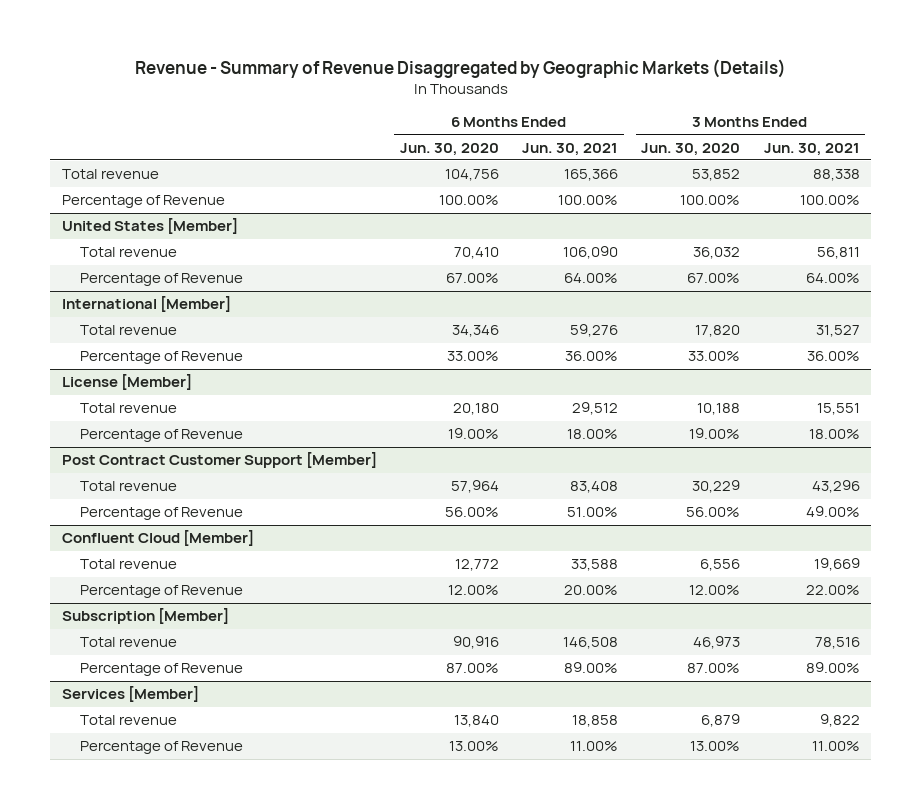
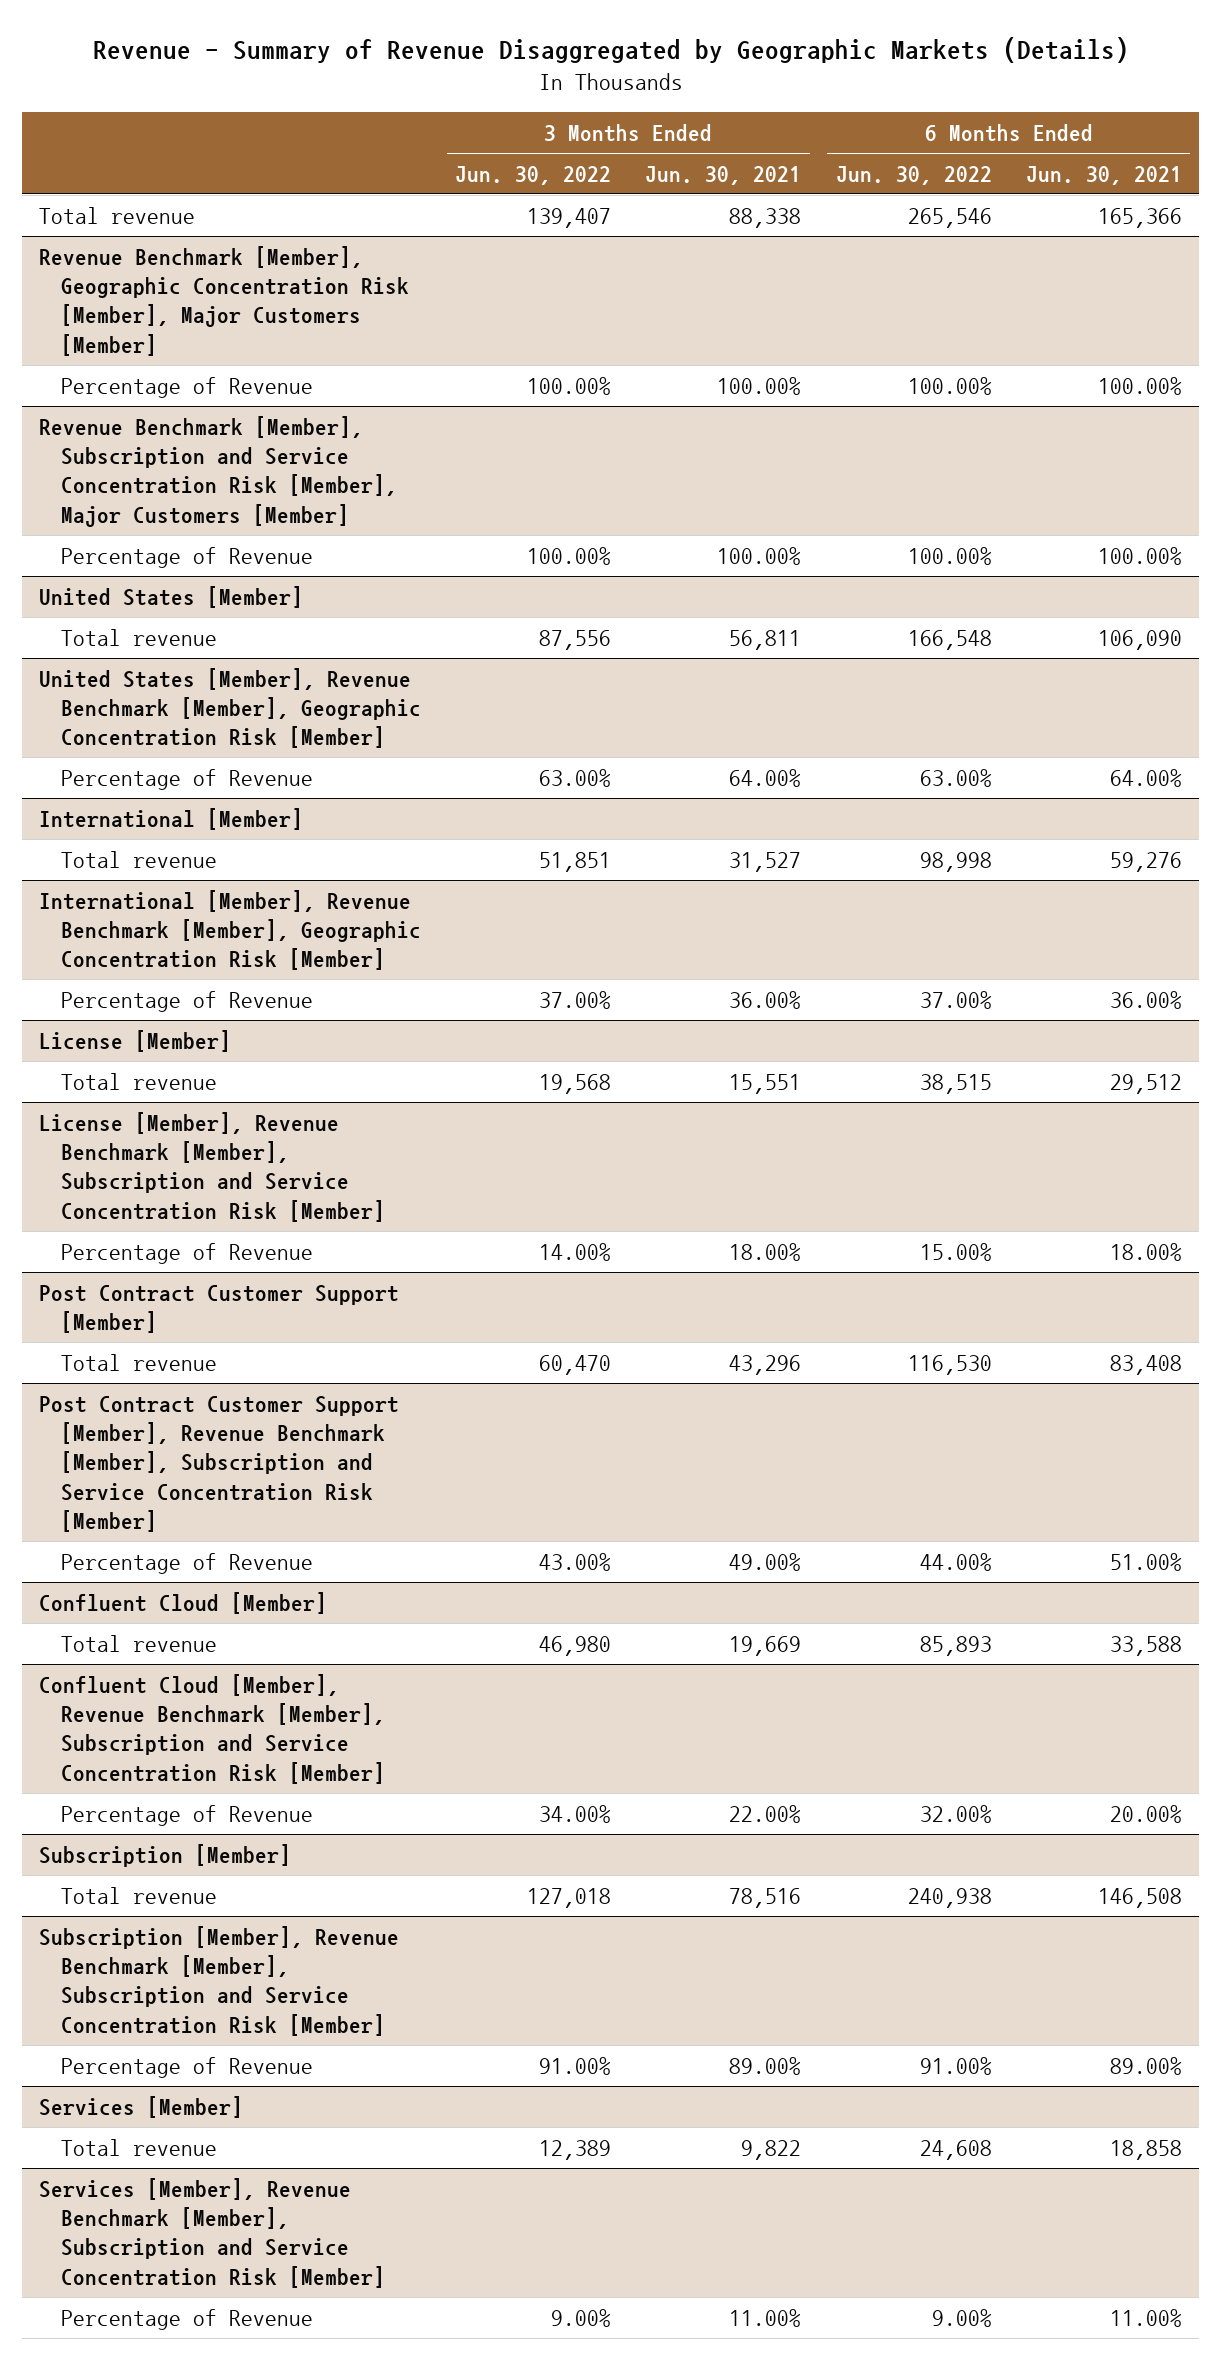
[400,142,500,156] Jun. 30, 2020 -> none
[641,142,741,156] Jun. 30, 2020 -> none
none -> [455,165,612,185] Jun. 30, 2022
none -> [835,165,992,185] Jun. 30, 2022
none -> [39,245,409,356] Revenue Benchmark [Member], Geographic Concentration Risk [Member], Major Customers [Member]
none -> [39,415,397,527] Revenue Benchmark [Member], Subscription and Service Concentration Risk [Member], Major Customers [Member]
none -> [60,546,313,568] Percentage of Revenue
none -> [39,667,421,749] United States [Member], Revenue Benchmark [Member], Geographic Concentration Risk [Member]
none -> [39,889,421,971] International [Member], Revenue Benchmark [Member], Geographic Concentration Risk [Member]
none -> [39,1111,385,1222] License [Member], Revenue Benchmark [Member], Subscription and Service Concentration Risk [Member]
none -> [39,1395,400,1533] Post Contract Customer Support [Member], Revenue Benchmark [Member], Subscription and Service Concentration Risk [Member]
none -> [39,1673,385,1784] Confluent Cloud [Member], Revenue Benchmark [Member], Subscription and Service Concentration Risk [Member]
none -> [39,1925,400,2036] Subscription [Member], Revenue Benchmark [Member], Subscription and Service Concentration Risk [Member]
none -> [39,2177,385,2288] Services [Member], Revenue Benchmark [Member], Subscription and Service Concentration Risk [Member]

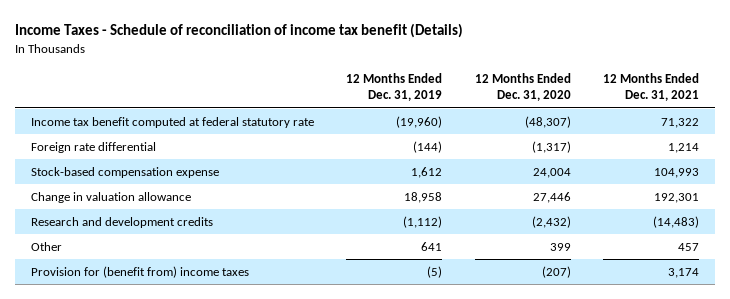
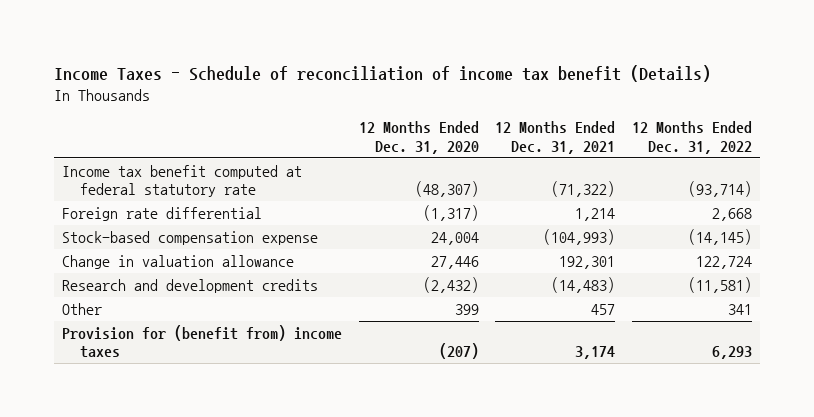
[346,73,443,102] 12 Months Ended Dec. 31, 2019 -> none
none -> [631,121,752,154] 12 Months Ended Dec. 31, 2022
[661,118,700,129] 71,322 -> [551,181,616,198] (71,322)
[654,168,700,179] 104,993 -> [543,228,616,245] (104,993)

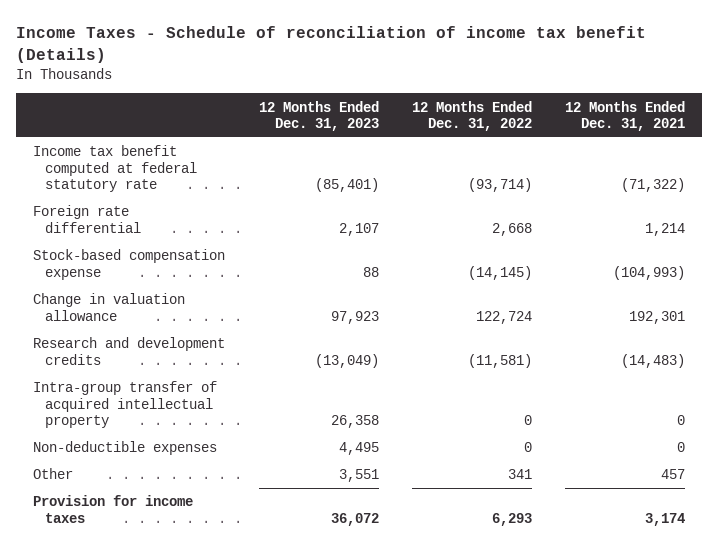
[358,121,479,154] 12 Months Ended Dec. 31, 2020 -> none
none -> [258,100,379,131] 12 Months Ended Dec. 31, 2023
none -> [33,381,218,428] Intra-group transfer of acquired intellectual property
none -> [33,441,218,456] Non-deductible expenses
[62,324,343,359] Provision for (benefit from) income taxes -> [33,495,194,523] Provision for income taxes

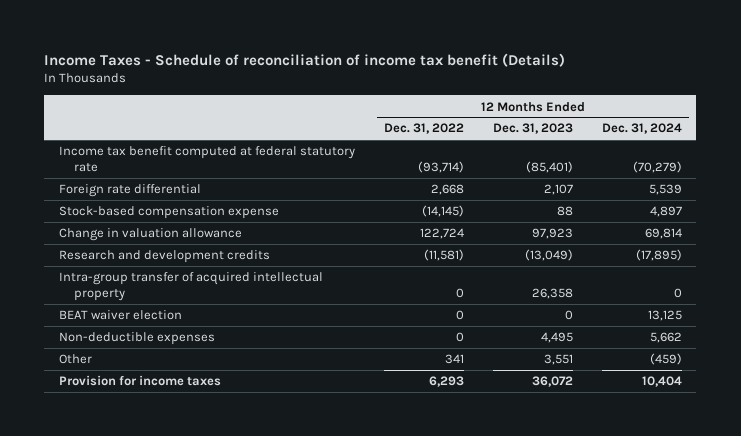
[565,100,686,131] 12 Months Ended Dec. 31, 2021 -> none
none -> [601,123,682,135] Dec. 31, 2024
none -> [58,310,182,321] BEAT waiver election

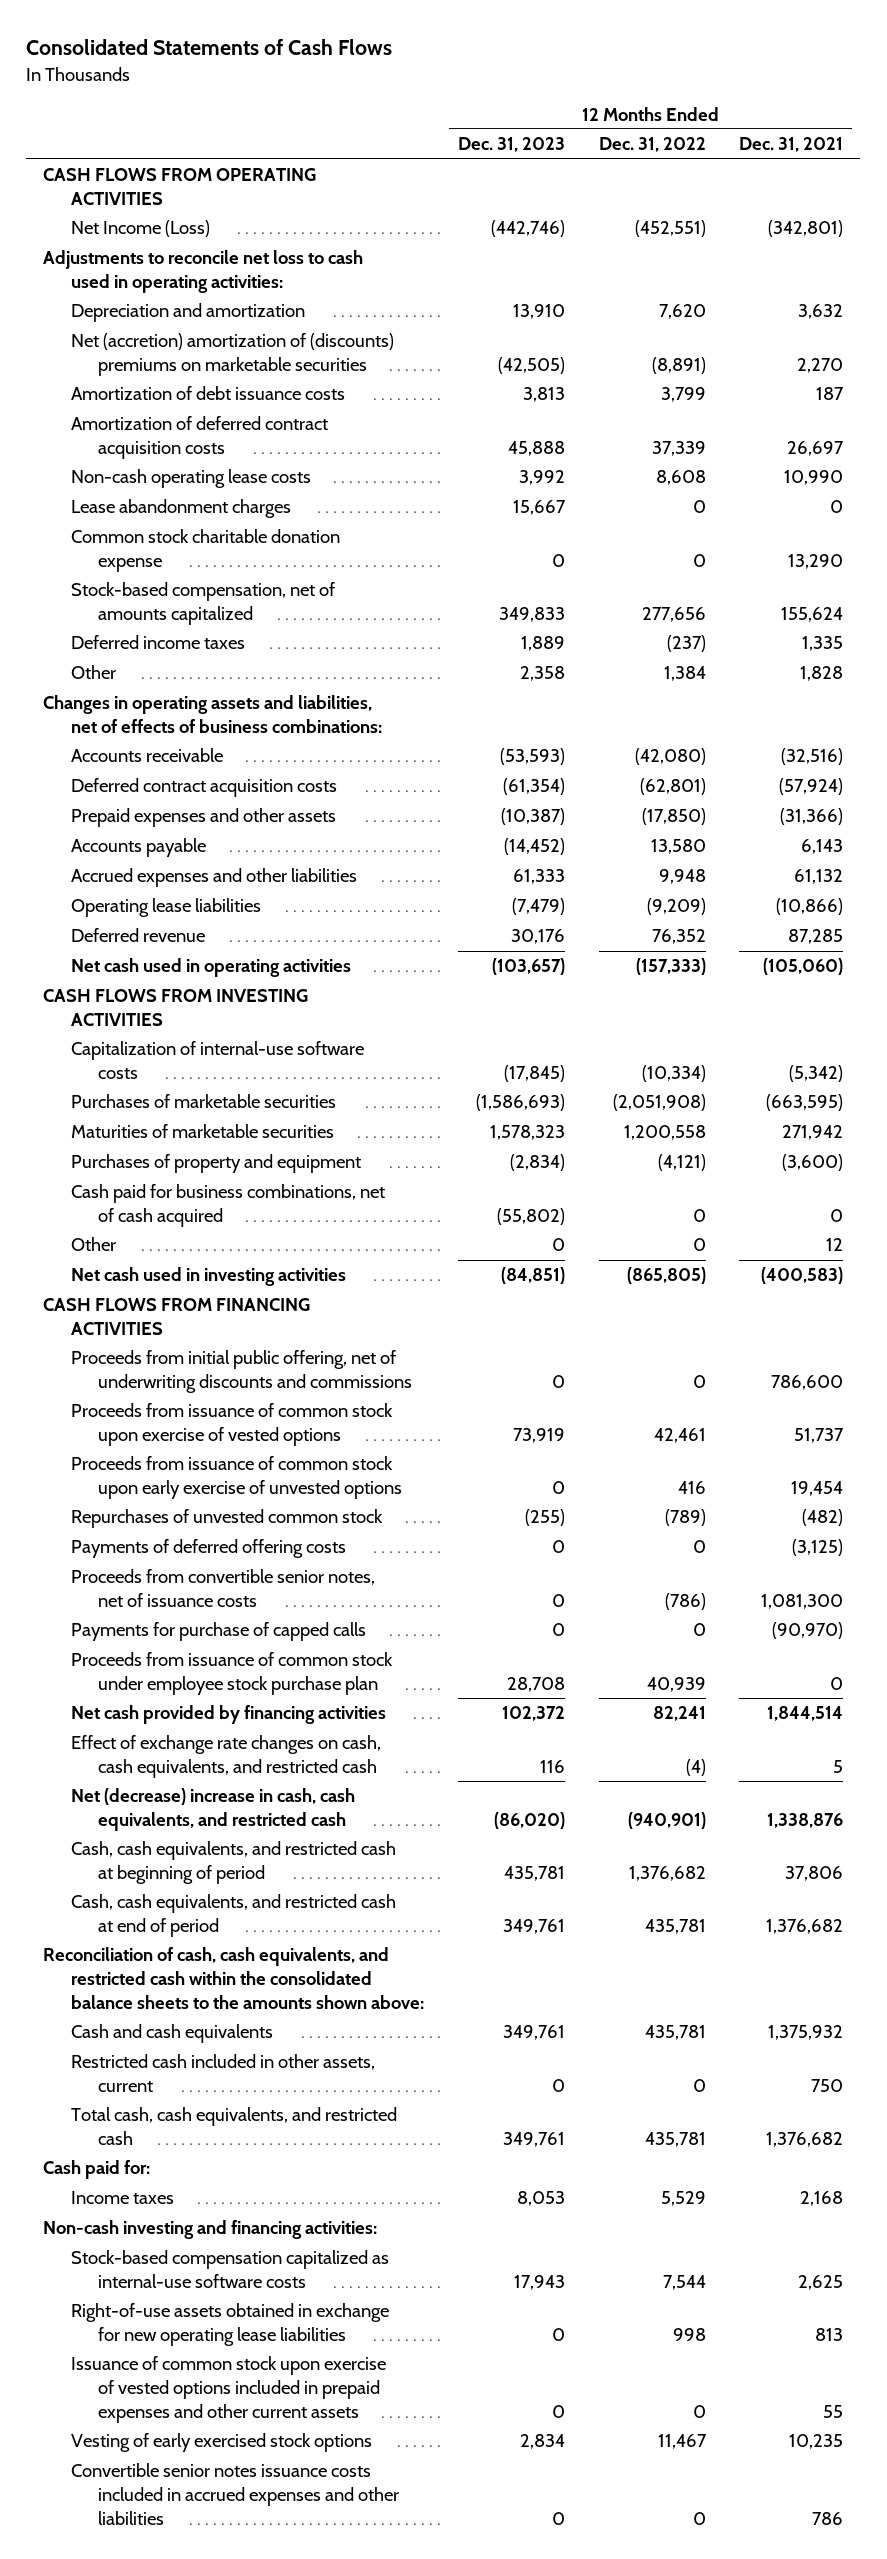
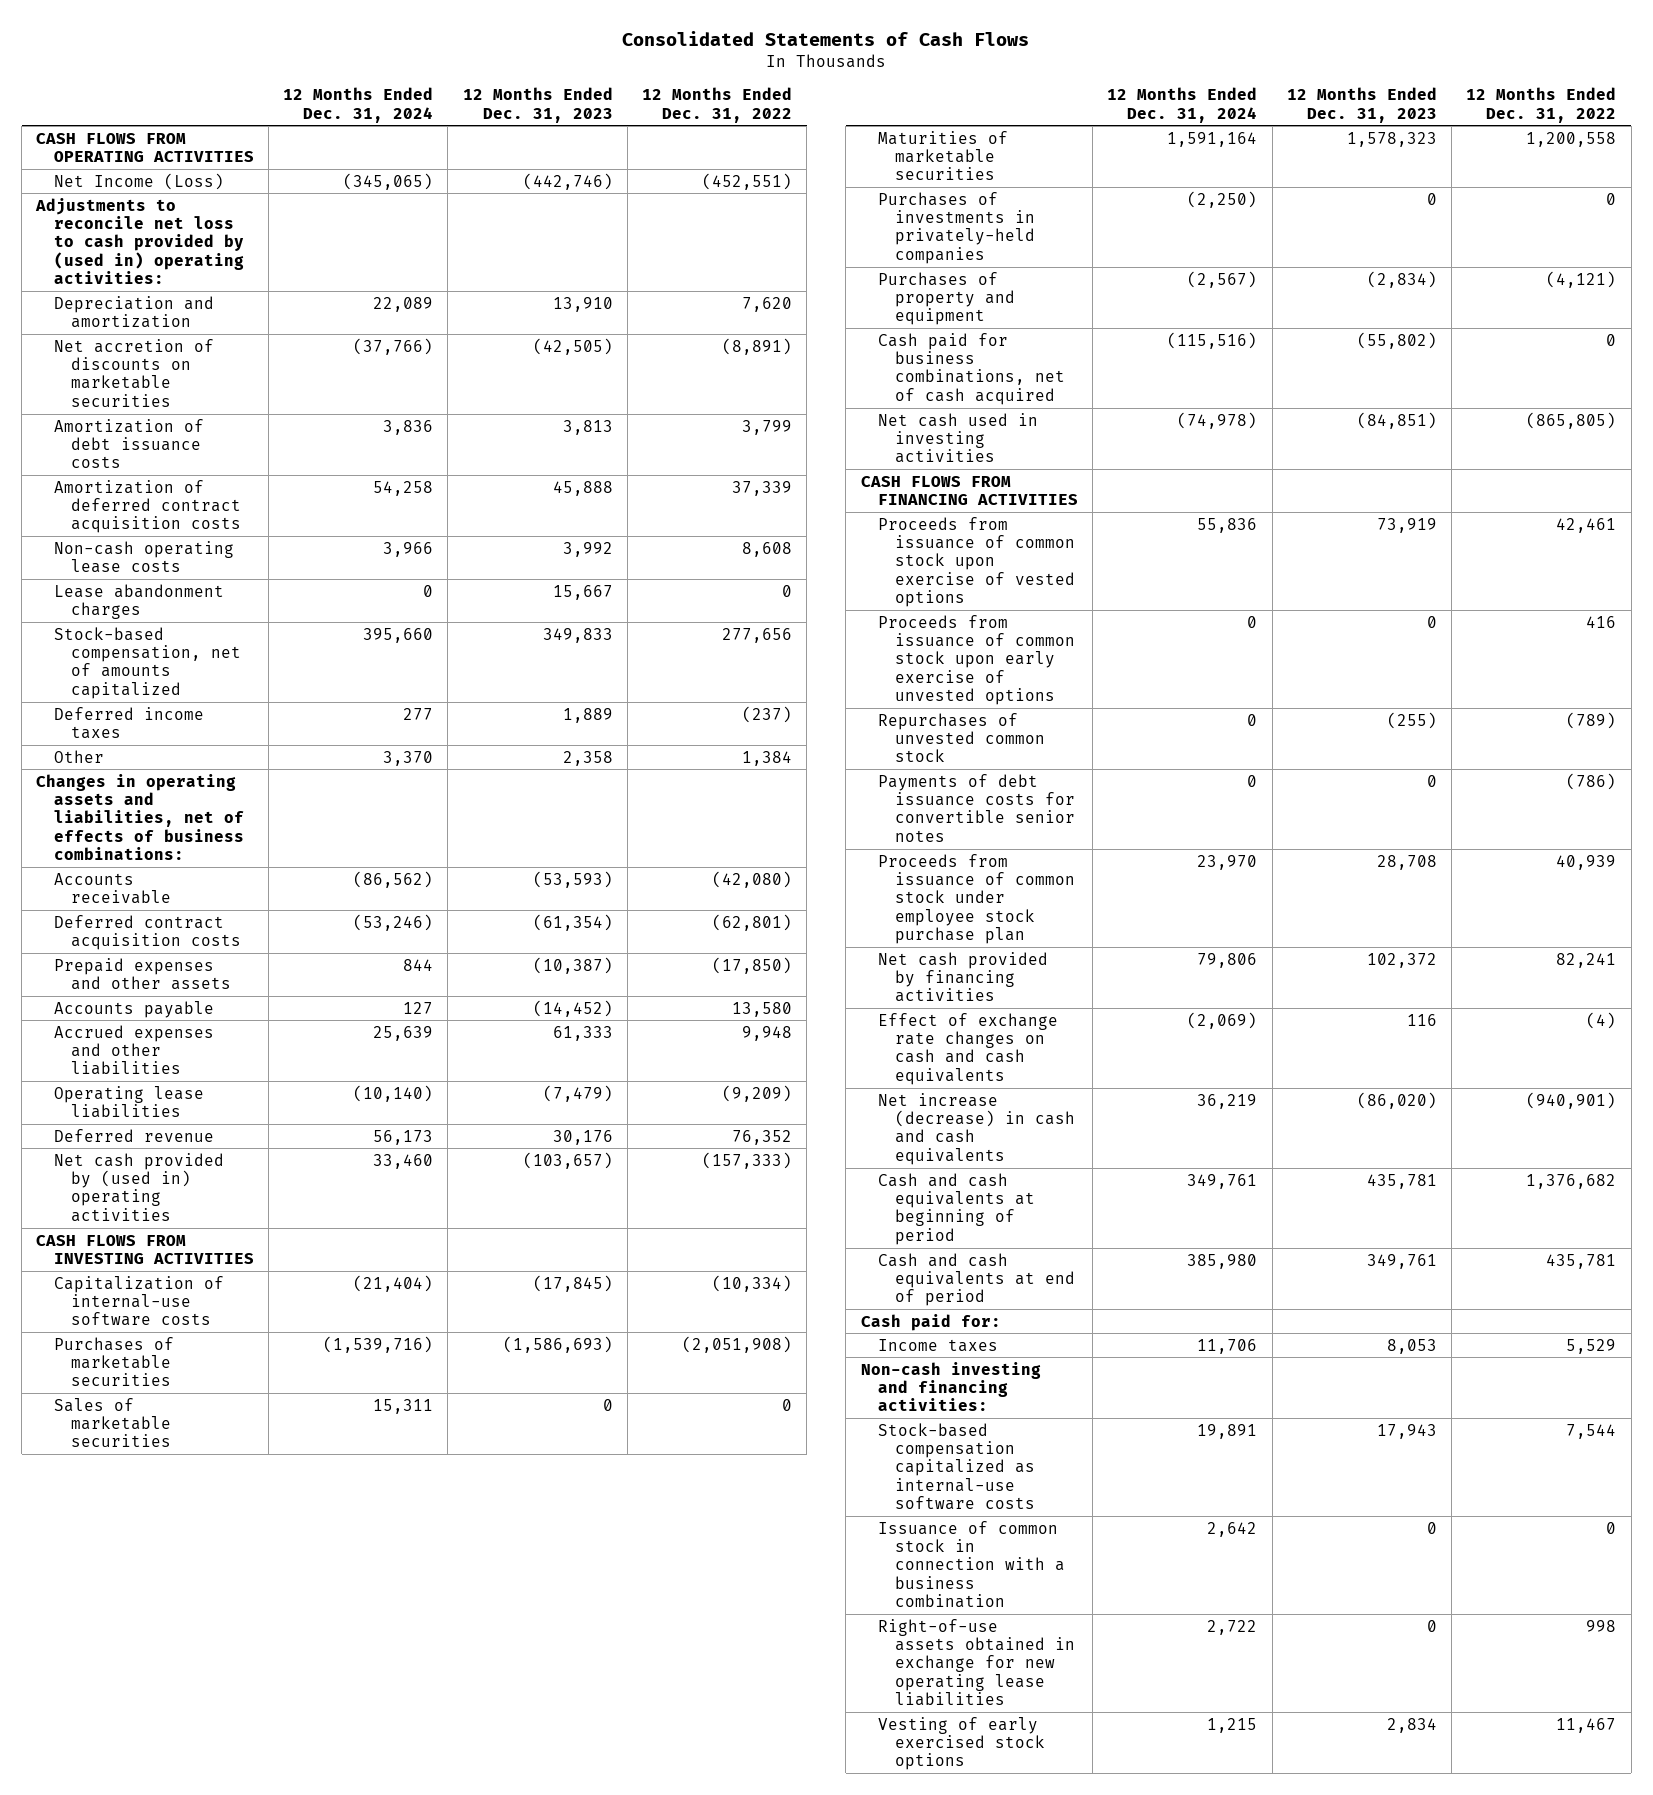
[739,137,844,153] Dec. 31, 2021 -> none
none -> [283,87,434,123] 12 Months Ended Dec. 31, 2024
[43,250,364,293] Adjustments to reconcile net loss to cash used in operating activities: -> [35,197,244,285] Adjustments to reconcile net loss to cash provided by (used in) operating activities:
[70,333,394,376] Net (accretion) amortization of (discounts) premiums on marketable securities -> [53,338,214,407] Net accretion of discounts on marketable securities
[70,529,340,572] Common stock charitable donation expense -> none
[70,958,351,978] Net cash used in operating activities -> [53,1152,224,1222] Net cash provided by (used in) operating activities
none -> [53,1397,172,1448] Sales of marketable securities
none -> [877,191,1036,264] Purchases of investments in privately-held companies
[70,1237,116,1252] Other -> none
[70,1350,413,1393] Proceeds from initial public offering, net of underwriting discounts and commissions -> none
[70,1539,346,1559] Payments of deferred offering costs -> none
[70,1622,366,1642] Payments for purchase of capped calls -> none
[70,1569,375,1607] Proceeds from convertible senior notes, net of issuance costs -> [877,773,1076,842] Payments of debt issuance costs for convertible senior notes
[43,1947,424,2009] Reconciliation of cash, cash equivalents, and restricted cash within the consolidated balance sheets to the amounts shown above: -> none
[70,2024,273,2044] Cash and cash equivalents -> none
[70,2054,375,2092] Restricted cash included in other assets, current -> none
[70,2107,397,2145] Total cash, cash equivalents, and restricted cash -> none
[70,1735,381,1778] Effect of exchange rate changes on cash, cash equivalents, and restricted cash -> [877,1012,1058,1085] Effect of exchange rate changes on cash and cash equivalents
[70,1788,355,1831] Net (decrease) increase in cash, cash equivalents, and restricted cash -> [877,1092,1076,1165] Net increase (decrease) in cash and cash equivalents
[70,1841,396,1884] Cash, cash equivalents, and restricted cash at beginning of period -> [877,1172,1036,1245] Cash and cash equivalents at beginning of period
[70,1894,396,1937] Cash, cash equivalents, and restricted cash at end of period -> [877,1252,1076,1307] Cash and cash equivalents at end of period
none -> [877,1520,1066,1609] Issuance of common stock in connection with a business combination
[70,2356,386,2423] Issuance of common stock upon exercise of vested options included in prepaid expenses and other current assets -> none
[70,2463,400,2525] Convertible senior notes issuance costs included in accrued expenses and other liabilities -> none

